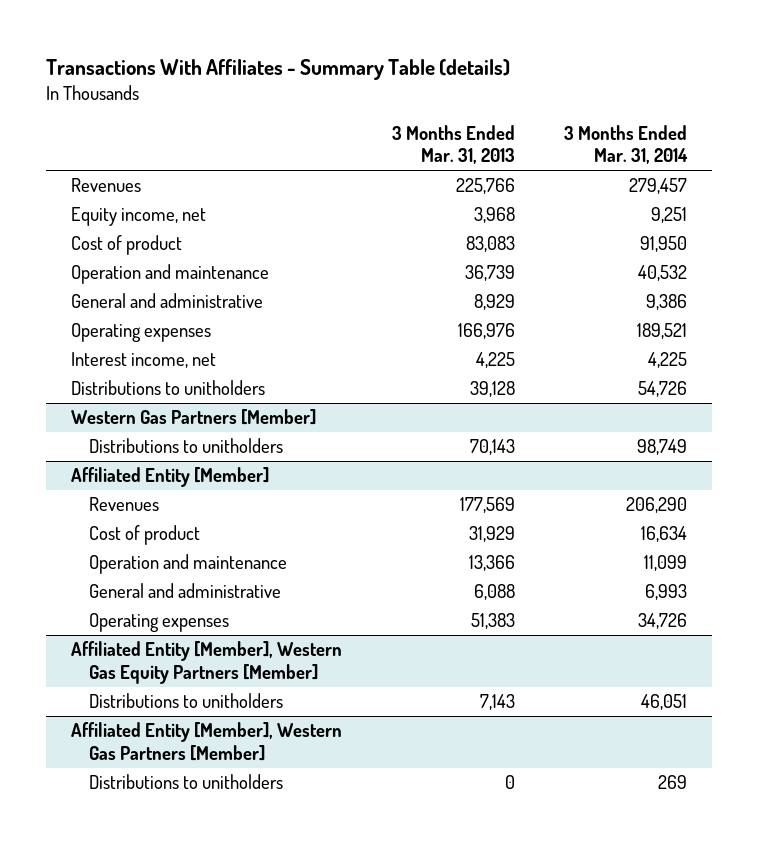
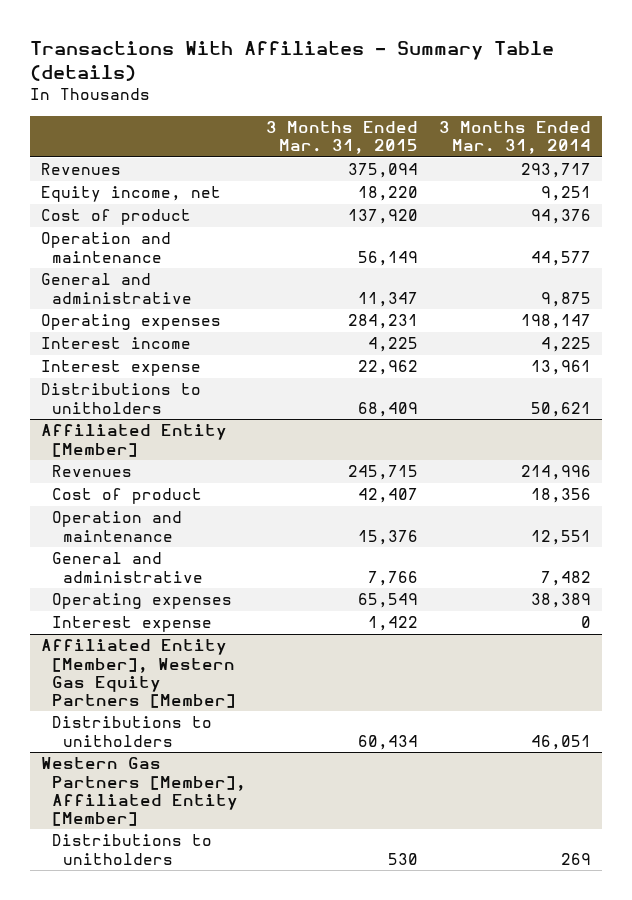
[391,124,515,165] 3 Months Ended Mar. 31, 2013 -> none
none -> [266,120,419,155] 3 Months Ended Mar. 31, 2015
[629,178,688,195] 279,457 -> [521,163,592,179] 293,717
[71,409,317,426] Western Gas Partners [Member] -> none
[89,438,284,454] Distributions to unitholders -> none
[640,236,688,253] 91,950 -> [531,209,592,225] 94,376
[638,265,688,282] 40,532 -> [531,250,592,266] 44,577
[646,294,688,311] 9,386 -> [541,291,592,307] 9,875
[637,323,688,340] 189,521 -> [521,314,592,330] 198,147
[71,352,217,369] Interest income, net -> [40,337,191,350] Interest income
none -> [40,360,201,377] Interest expense
[638,381,688,398] 54,726 -> [531,401,592,417] 50,621
[626,497,688,514] 206,290 -> [521,465,592,481] 214,996
[641,526,688,543] 16,634 -> [531,488,592,504] 18,356
[644,555,688,572] 11,099 -> [531,529,592,545] 12,551
[645,584,688,601] 6,993 -> [541,570,592,586] 7,482
[638,613,688,630] 34,726 -> [531,593,592,609] 38,389
none -> [51,616,212,633] Interest expense
[71,722,343,761] Affiliated Entity [Member], Western Gas Partners [Member] -> [40,757,246,827] Western Gas Partners [Member], Affiliated Entity [Member]

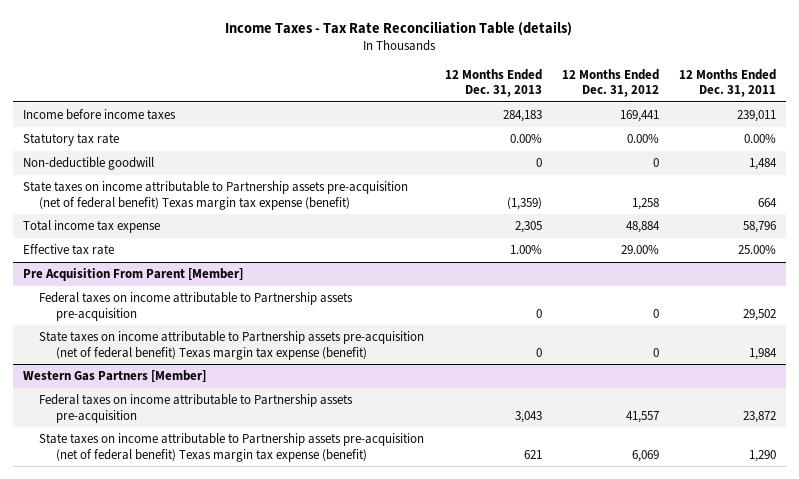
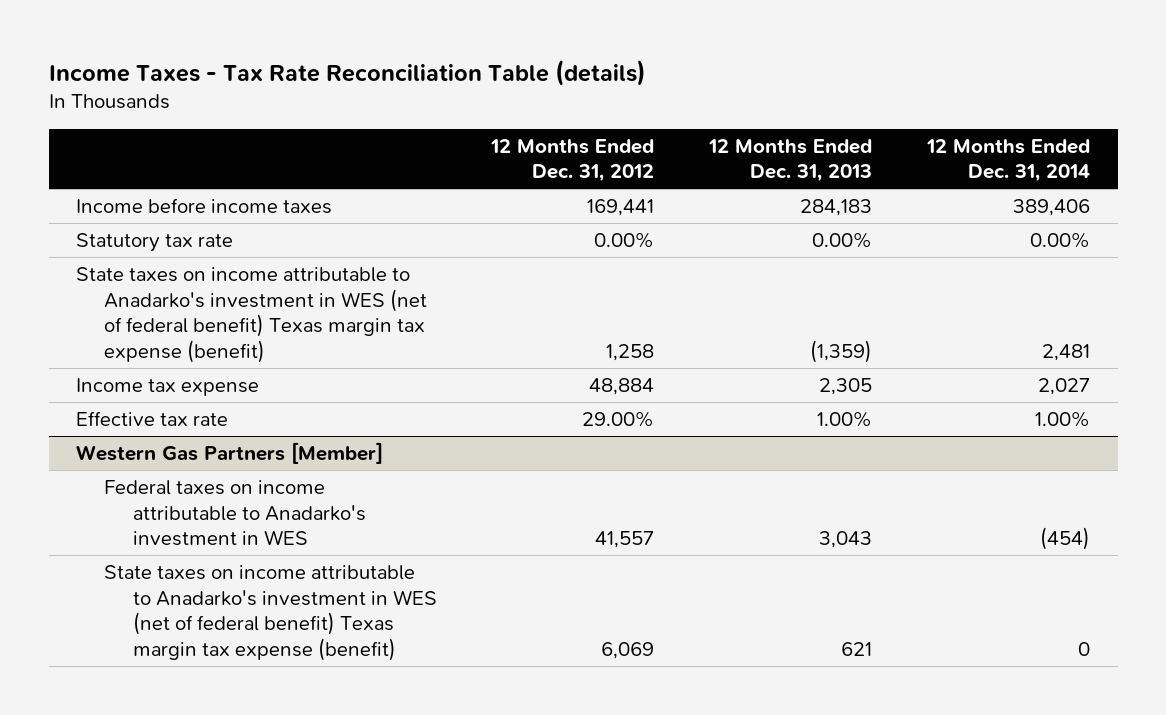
[678,68,776,98] 12 Months Ended Dec. 31, 2011 -> none
none -> [926,138,1091,183] 12 Months Ended Dec. 31, 2014
[22,157,154,171] Non-deductible goodwill -> none
[22,181,408,210] State taxes on income attributable to Partnership assets pre-acquisition (net of federal benefit) Texas margin tax expense (benefit) -> [76,267,428,363] State taxes on income attributable to Anadarko's investment in WES (net of federal benefit) Texas margin tax expense (benefit)
[22,220,160,234] Total income tax expense -> [76,378,260,397] Income tax expense
[22,268,243,282] Pre Acquisition From Parent [Member] -> none
[39,292,354,321] Federal taxes on income attributable to Partnership assets pre-acquisition -> none
[39,331,425,360] State taxes on income attributable to Partnership assets pre-acquisition (net of federal benefit) Texas margin tax expense (benefit) -> none
[39,394,354,423] Federal taxes on income attributable to Partnership assets pre-acquisition -> [104,480,366,547] Federal taxes on income attributable to Anadarko's investment in WES
[39,433,425,462] State taxes on income attributable to Partnership assets pre-acquisition (net of federal benefit) Texas margin tax expense (benefit) -> [104,565,437,661] State taxes on income attributable to Anadarko's investment in WES (net of federal benefit) Texas margin tax expense (benefit)

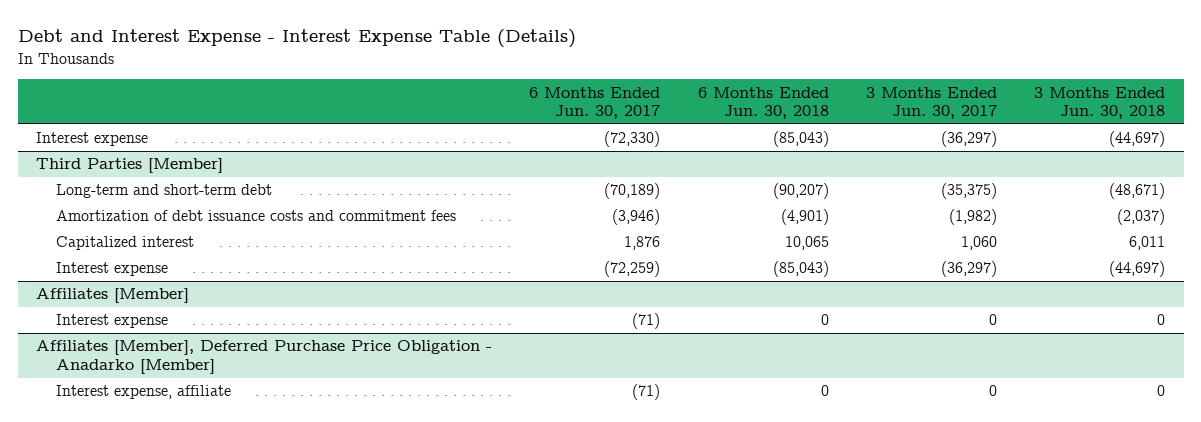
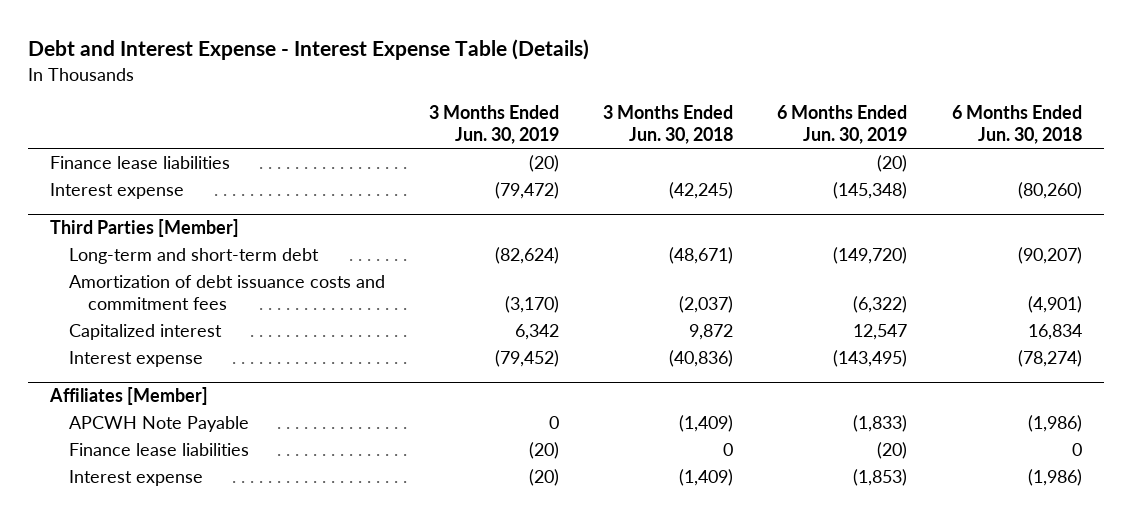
[529,86,661,120] 6 Months Ended Jun. 30, 2017 -> none
[865,86,997,120] 3 Months Ended Jun. 30, 2017 -> none
none -> [429,105,560,145] 3 Months Ended Jun. 30, 2019
none -> [777,105,908,145] 6 Months Ended Jun. 30, 2019
none -> [50,156,231,170] Finance lease liabilities
[772,131,829,148] (85,043) -> [1017,182,1082,200] (80,260)
[1109,131,1166,148] (44,697) -> [669,182,734,200] (42,245)
[784,236,829,251] 10,065 -> [1027,324,1082,341] 16,834
[1129,236,1166,251] 6,011 -> [689,324,734,341] 9,872
[772,261,829,278] (85,043) -> [1017,350,1082,368] (78,274)
[1109,261,1166,278] (44,697) -> [669,350,734,368] (40,836)
[36,340,493,375] Affiliates [Member], Deferred Purchase Price Obligation - Anadarko [Member] -> none
[55,385,231,400] Interest expense, affiliate -> none
none -> [69,416,250,433] APCWH Note Payable
none -> [69,443,250,457] Finance lease liabilities
[820,314,829,326] 0 -> [1027,469,1082,487] (1,986)
[1157,314,1166,326] 0 -> [679,469,734,487] (1,409)

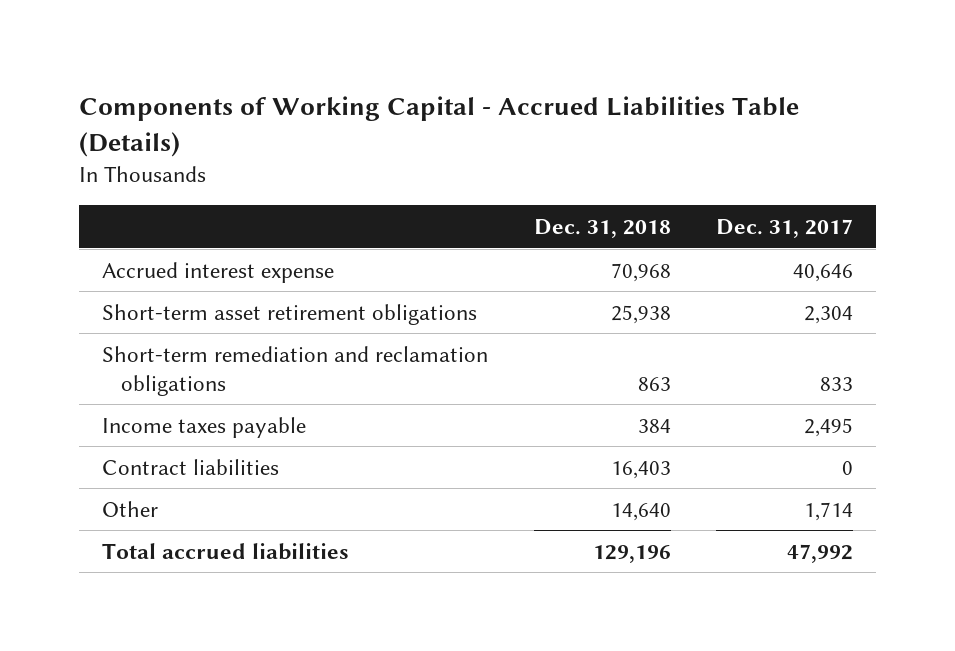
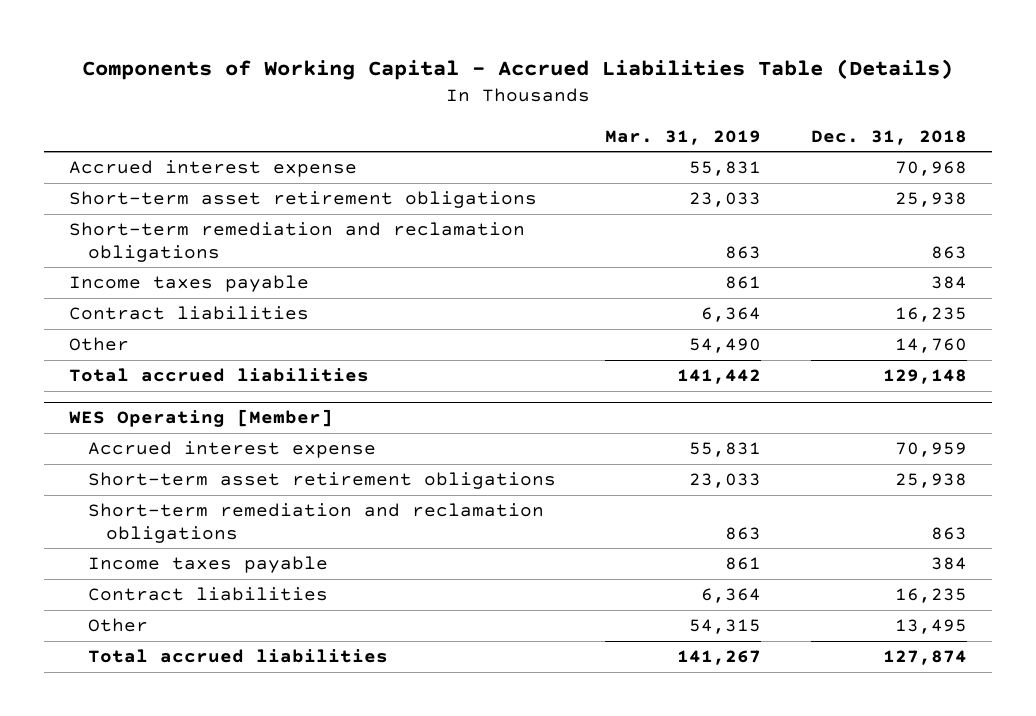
[716,218,854,238] Dec. 31, 2017 -> none
none -> [605,129,762,145] Mar. 31, 2019
[610,460,671,479] 16,403 -> [894,307,967,323] 16,235
[610,502,671,521] 14,640 -> [894,338,967,354] 14,760
[592,544,671,563] 129,196 -> [882,369,967,385] 129,148
none -> [69,409,334,428] WES Operating [Member]
none -> [87,441,376,459] Accrued interest expense
none -> [87,472,556,490] Short-term asset retirement obligations
none -> [87,503,544,543] Short-term remediation and reclamation obligations
none -> [87,556,328,574] Income taxes payable
none -> [87,587,328,602] Contract liabilities
none -> [87,618,148,633] Other
none -> [87,649,388,664] Total accrued liabilities

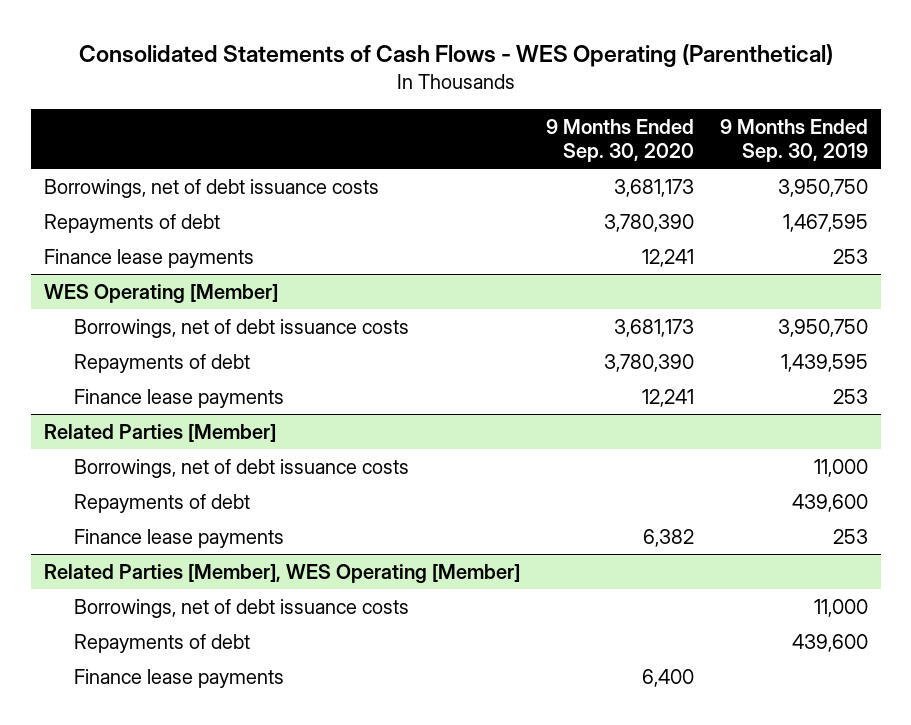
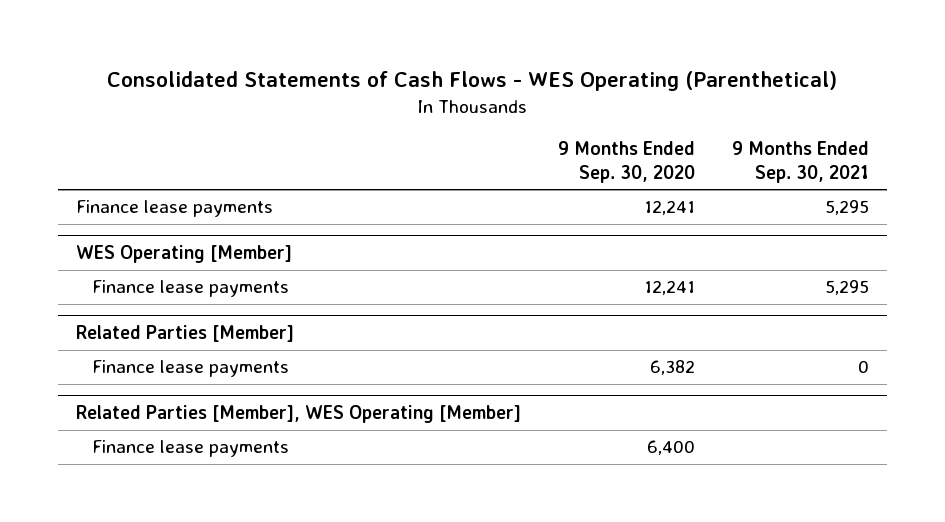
[719,118,868,163] 9 Months Ended Sep. 30, 2019 -> none
none -> [731,141,869,183] 9 Months Ended Sep. 30, 2021
[43,178,379,198] Borrowings, net of debt issuance costs -> none
[43,213,220,233] Repayments of debt -> none
[73,318,409,338] Borrowings, net of debt issuance costs -> none
[73,353,250,373] Repayments of debt -> none
[73,458,409,478] Borrowings, net of debt issuance costs -> none
[73,493,250,513] Repayments of debt -> none
[73,598,409,618] Borrowings, net of debt issuance costs -> none
[73,633,250,653] Repayments of debt -> none

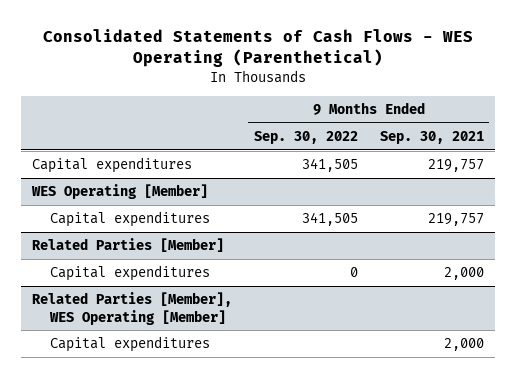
[557,141,695,183] 9 Months Ended Sep. 30, 2020 -> none
none -> [253,130,358,144] Sep. 30, 2022
[76,200,274,218] Finance lease payments -> none
none -> [31,157,192,174] Capital expenditures
[91,280,289,298] Finance lease payments -> none
none -> [50,211,211,228] Capital expenditures
[91,360,289,378] Finance lease payments -> none
none -> [50,265,211,282] Capital expenditures
[91,440,289,458] Finance lease payments -> none
none -> [50,336,211,353] Capital expenditures

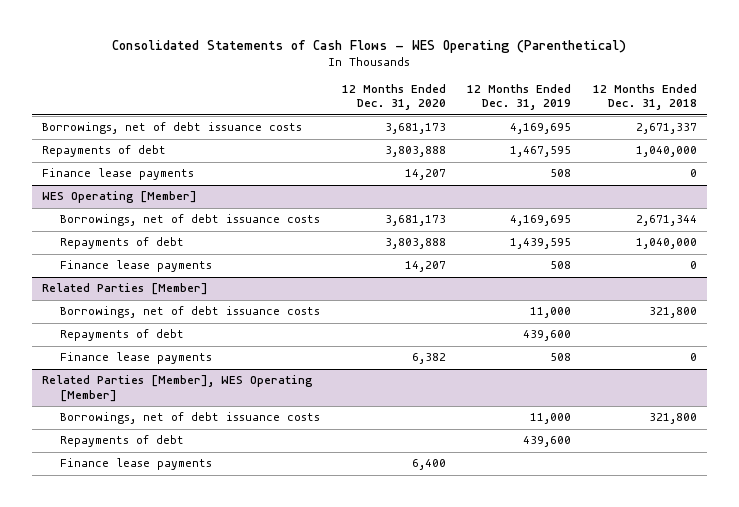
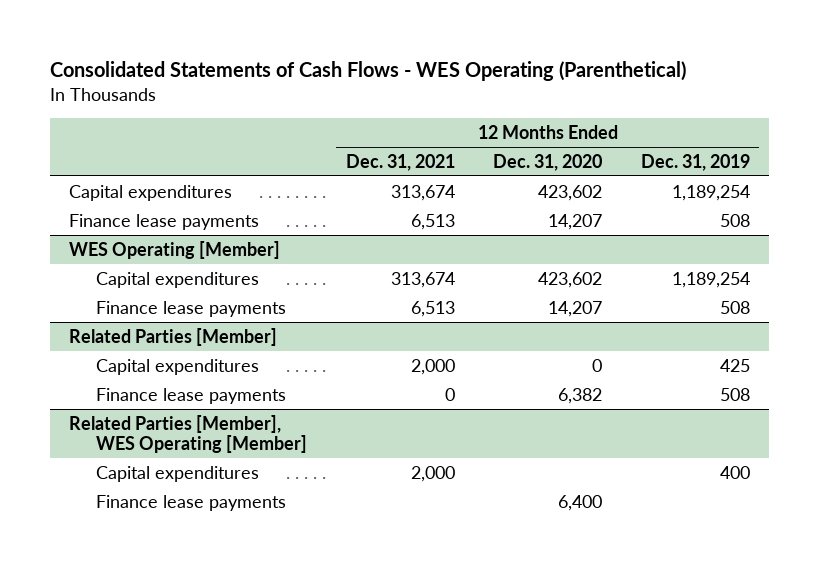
[592,84,697,111] 12 Months Ended Dec. 31, 2018 -> none
none -> [345,153,455,171] Dec. 31, 2021
[42,122,303,135] Borrowings, net of debt issuance costs -> none
[42,145,167,158] Repayments of debt -> none
none -> [68,184,232,201] Capital expenditures
[60,214,321,227] Borrowings, net of debt issuance costs -> none
[60,237,185,250] Repayments of debt -> none
none -> [96,271,260,288] Capital expenditures
[60,306,321,319] Borrowings, net of debt issuance costs -> none
[60,329,185,342] Repayments of debt -> none
none -> [96,358,260,375] Capital expenditures
[60,412,321,425] Borrowings, net of debt issuance costs -> none
[60,435,185,448] Repayments of debt -> none
none -> [96,465,260,482] Capital expenditures

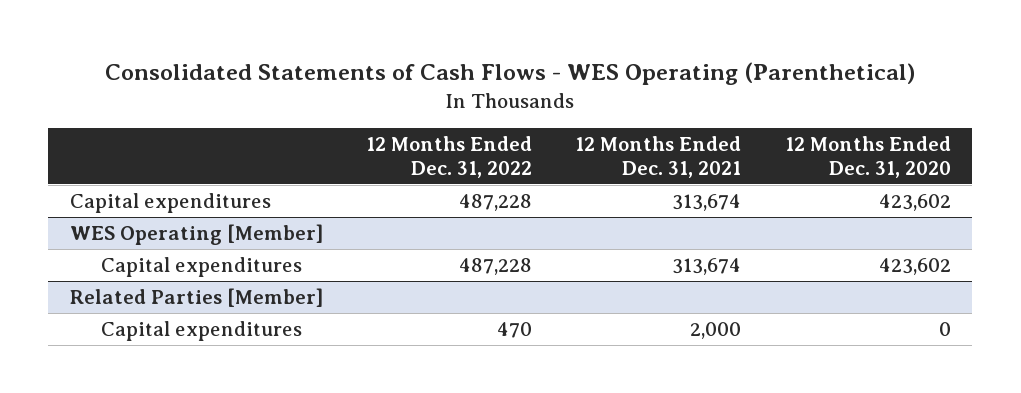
[640,153,750,171] Dec. 31, 2019 -> none
none -> [366,136,533,178] 12 Months Ended Dec. 31, 2022
[68,213,259,230] Finance lease payments -> none
[96,300,287,317] Finance lease payments -> none
[96,387,287,404] Finance lease payments -> none
[68,414,308,454] Related Parties [Member], WES Operating [Member] -> none
[96,465,260,482] Capital expenditures -> none
[96,494,287,511] Finance lease payments -> none

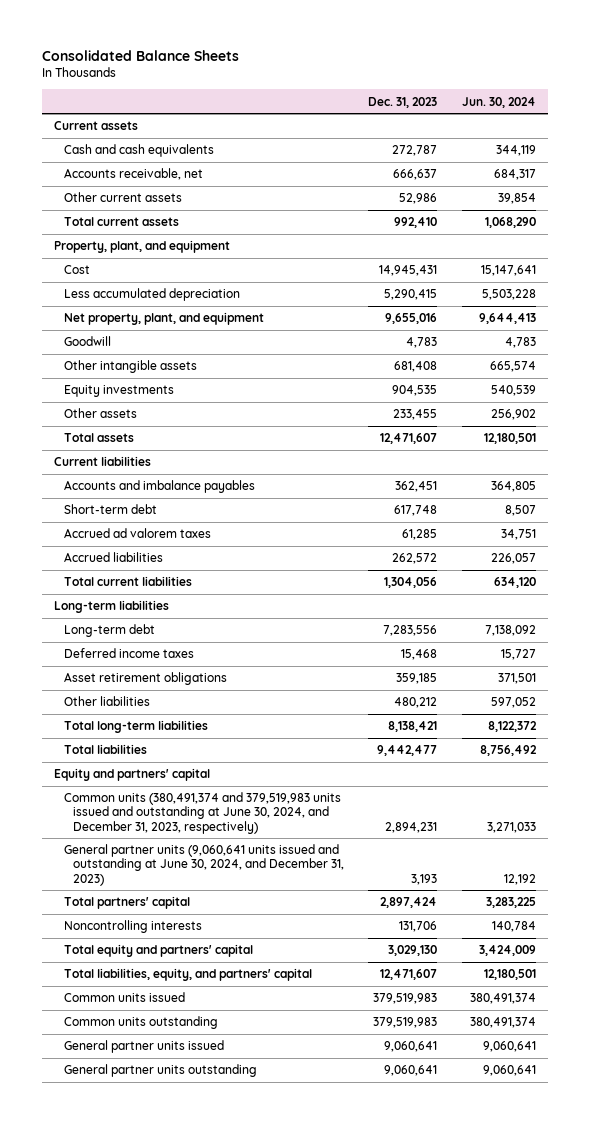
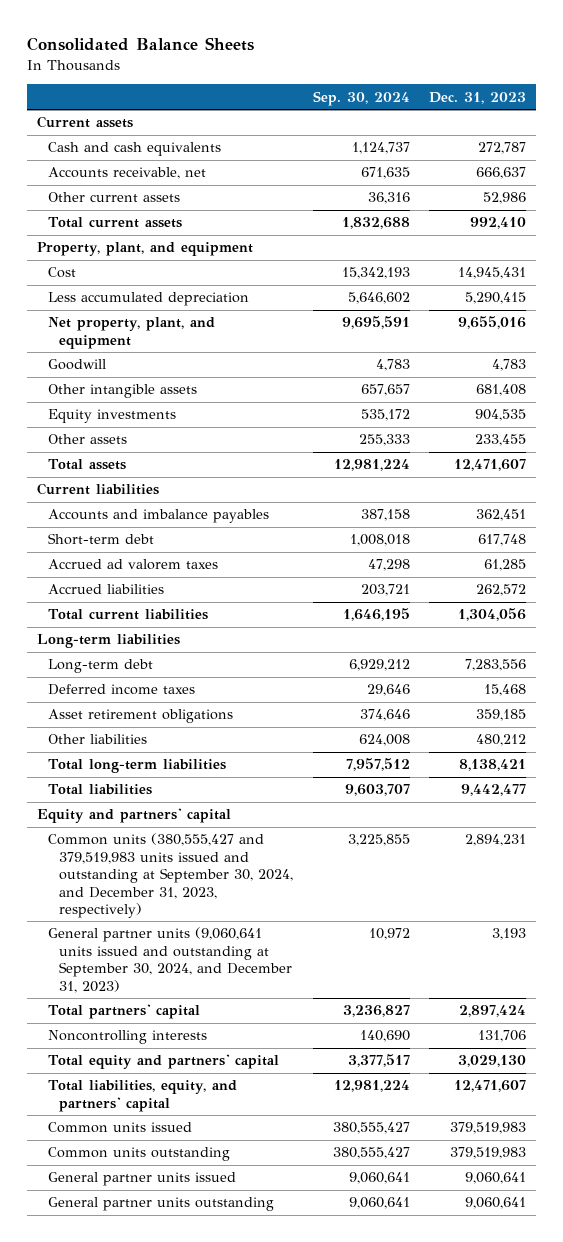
[461,96,536,108] Jun. 30, 2024 -> none
none -> [312,90,410,106] Sep. 30, 2024
[63,792,341,834] Common units (380,491,374 and 379,519,983 units issued and outstanding at June 30, 2024, and December 31, 2023, respectively) -> [47,833,293,918] Common units (380,555,427 and 379,519,983 units issued and outstanding at September 30, 2024, and December 31, 2023, respectively)
[63,844,344,886] General partner units (9,060,641 units issued and outstanding at June 30, 2024, and December 31, 2023) -> [47,927,292,993] General partner units (9,060,641 units issued and outstanding at September 30, 2024, and December 31, 2023)

